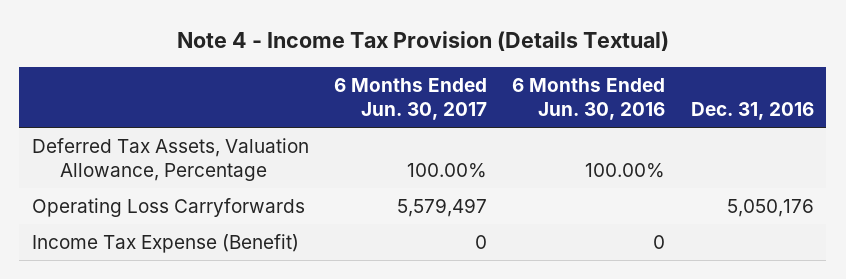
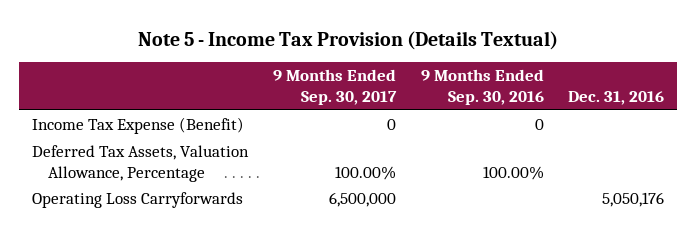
[176,31,669,52] Note 4 - Income Tax Provision (Details Textual) -> [138,30,559,50] Note 5 - Income Tax Provision (Details Textual)
[334,78,488,121] 6 Months Ended Jun. 30, 2017 -> none
[512,78,666,121] 6 Months Ended Jun. 30, 2016 -> none
none -> [272,69,397,106] 9 Months Ended Sep. 30, 2017
none -> [420,69,544,106] 9 Months Ended Sep. 30, 2016
[31,233,299,253] Income Tax Expense (Benefit) -> [31,116,244,134] Income Tax Expense (Benefit)

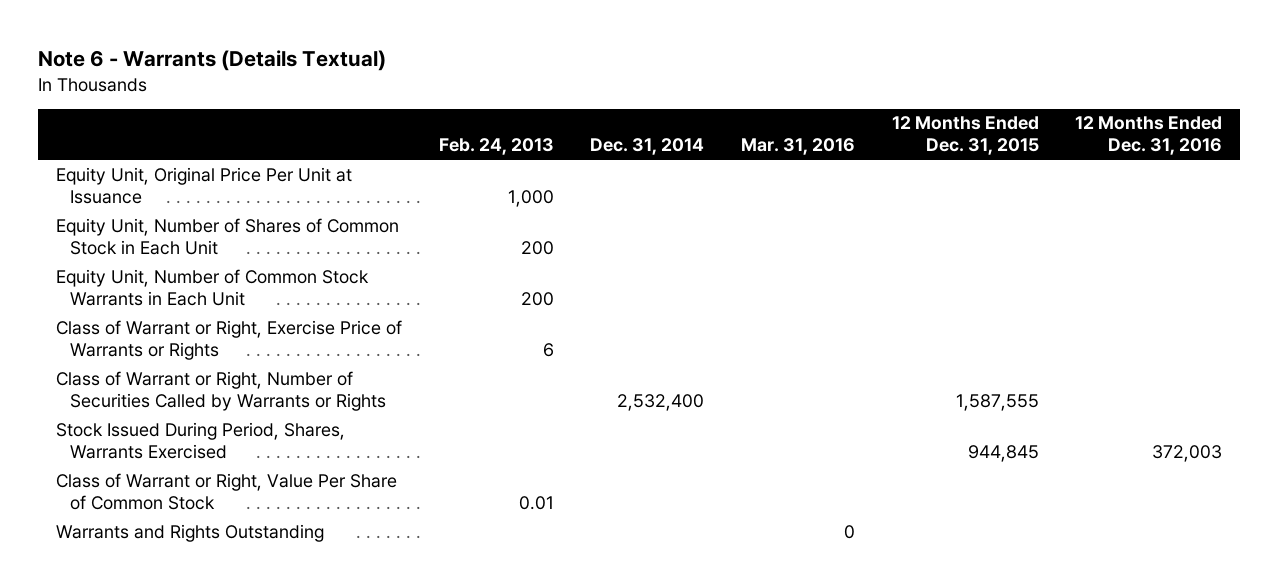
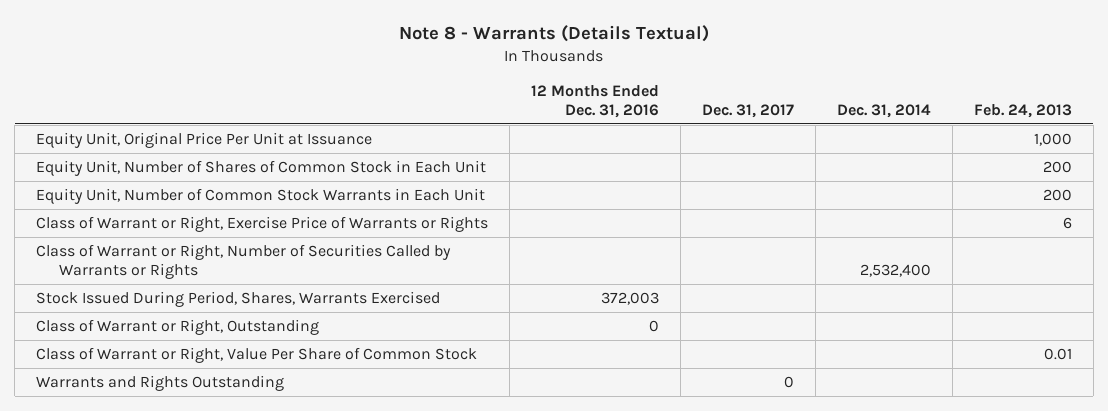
[38,50,387,72] Note 6 - Warrants (Details Textual) -> [398,25,709,43] Note 8 - Warrants (Details Textual)
[741,138,856,156] Mar. 31, 2016 -> none
[891,116,1039,156] 12 Months Ended Dec. 31, 2015 -> none
none -> [701,103,794,118] Dec. 31, 2017
none -> [35,319,319,336] Class of Warrant or Right, Outstanding

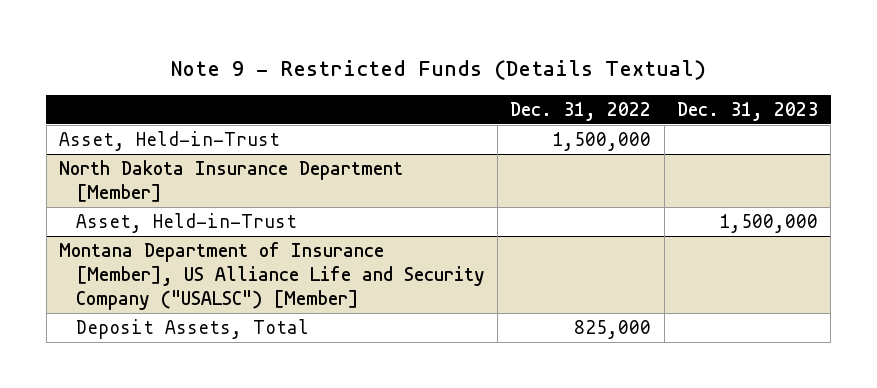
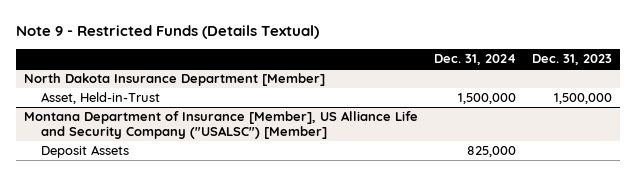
[510,101,652,121] Dec. 31, 2022 -> none
none -> [433,54,516,66] Dec. 31, 2024
[59,131,281,152] Asset, Held-in-Trust -> none
[75,319,309,340] Deposit Assets, Total -> [40,145,129,159] Deposit Assets

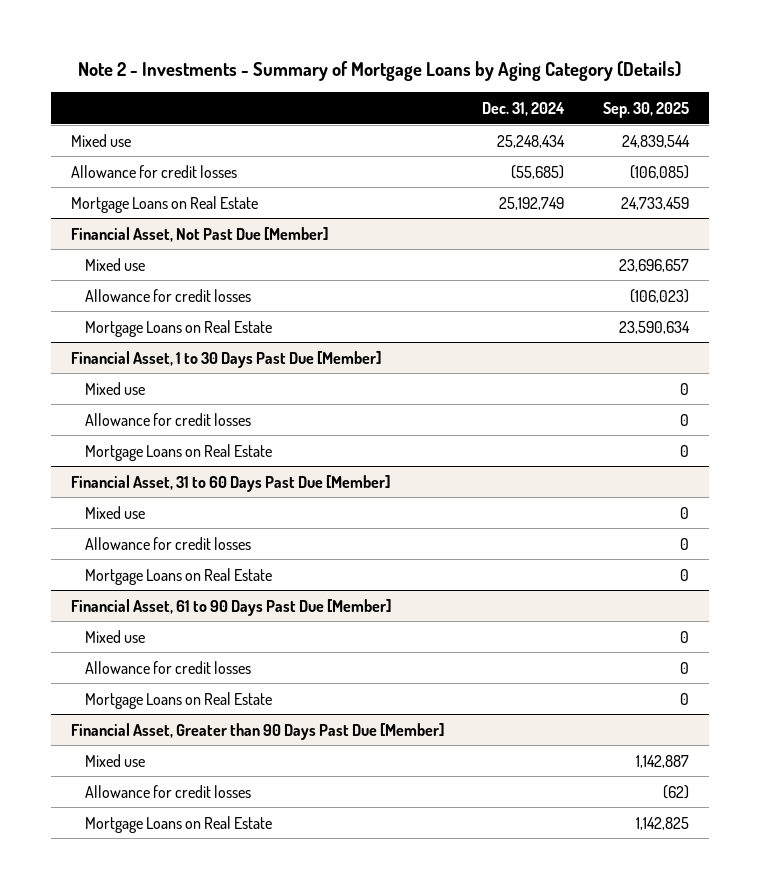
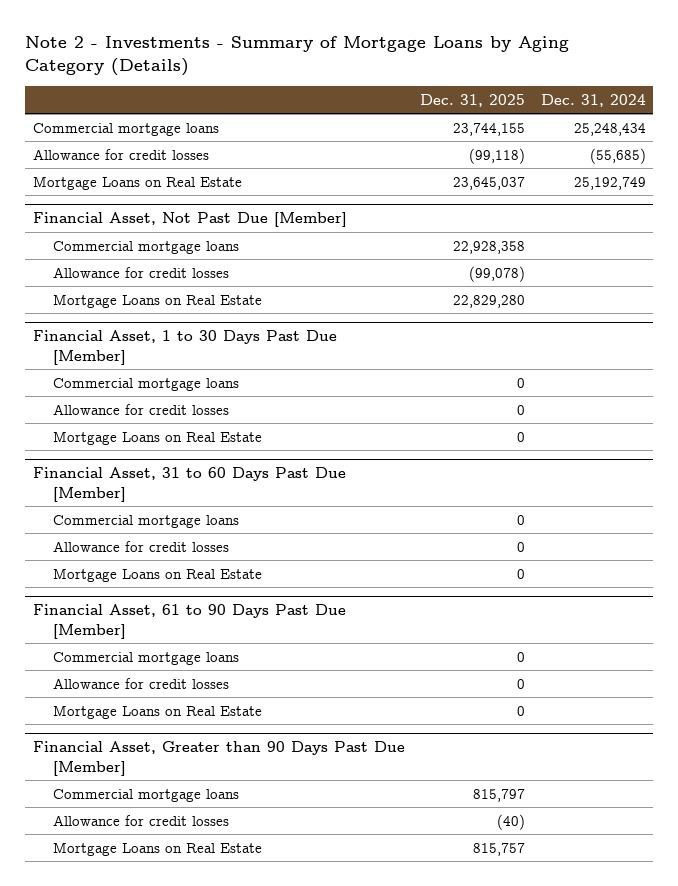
[603,101,690,118] Sep. 30, 2025 -> none
none -> [420,94,526,108] Dec. 31, 2025
[70,133,131,147] Mixed use -> [32,122,219,136] Commercial mortgage loans
[84,257,145,271] Mixed use -> [53,240,240,254] Commercial mortgage loans
[84,381,145,395] Mixed use -> [53,377,240,391] Commercial mortgage loans
[84,505,145,519] Mixed use -> [53,514,240,528] Commercial mortgage loans
[84,629,145,643] Mixed use -> [53,651,240,665] Commercial mortgage loans
[84,753,145,767] Mixed use -> [53,788,240,802] Commercial mortgage loans

